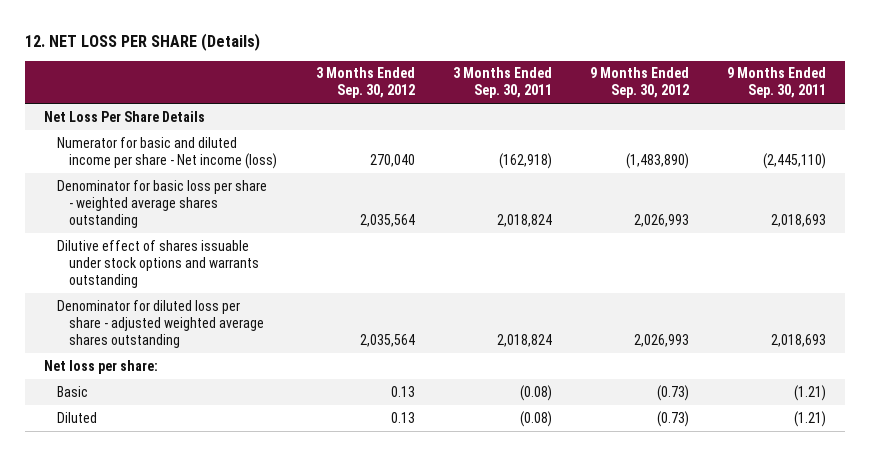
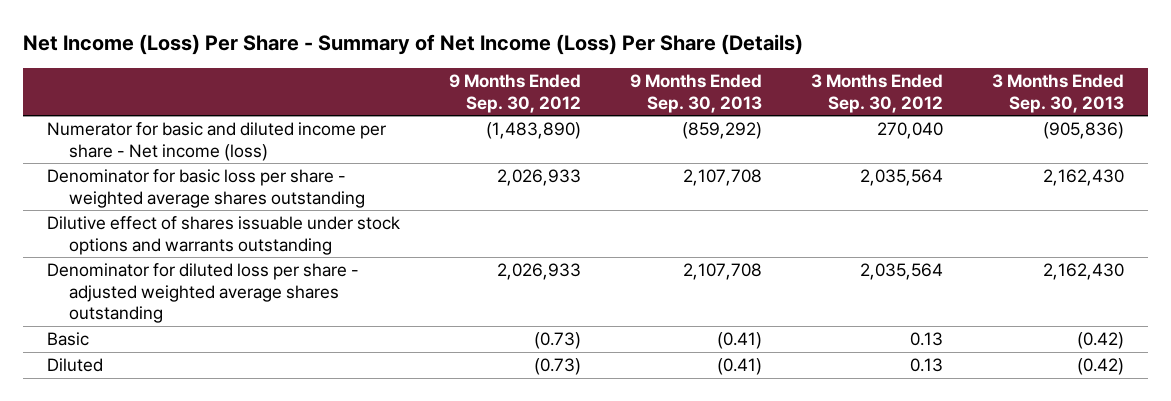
[24,32,260,51] 12. NET LOSS PER SHARE (Details) -> [22,34,803,56] Net Income (Loss) Per Share - Summary of Net Income (Loss) Per Share (Details)
[452,67,552,99] 3 Months Ended Sep. 30, 2011 -> none
[726,67,826,99] 9 Months Ended Sep. 30, 2011 -> none
none -> [630,74,763,113] 9 Months Ended Sep. 30, 2013
none -> [991,74,1124,113] 3 Months Ended Sep. 30, 2013
[43,110,205,122] Net Loss Per Share Details -> none
[633,213,689,227] 2,026,993 -> [497,169,582,187] 2,026,933
[43,359,158,374] Net loss per share: -> none
[633,333,689,347] 2,026,993 -> [497,263,582,281] 2,026,933

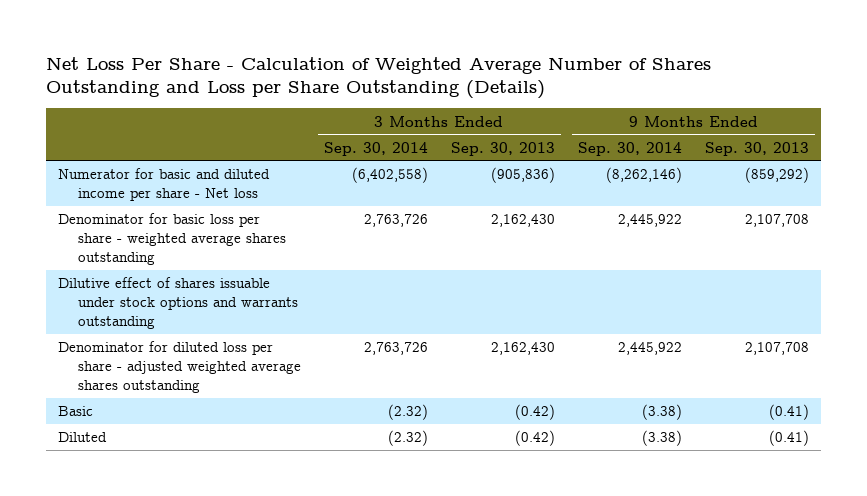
[22,34,803,56] Net Income (Loss) Per Share - Summary of Net Income (Loss) Per Share (Details) -> [46,56,712,100] Net Loss Per Share - Calculation of Weighted Average Number of Shares Outstanding and Loss per Share Outstanding (Details)
[449,74,582,113] 9 Months Ended Sep. 30, 2012 -> none
[810,74,943,113] 3 Months Ended Sep. 30, 2012 -> none
none -> [323,141,428,156] Sep. 30, 2014
none -> [578,141,683,156] Sep. 30, 2014
[47,122,387,161] Numerator for basic and diluted income per share - Net income (loss) -> [57,168,270,202] Numerator for basic and diluted income per share - Net loss

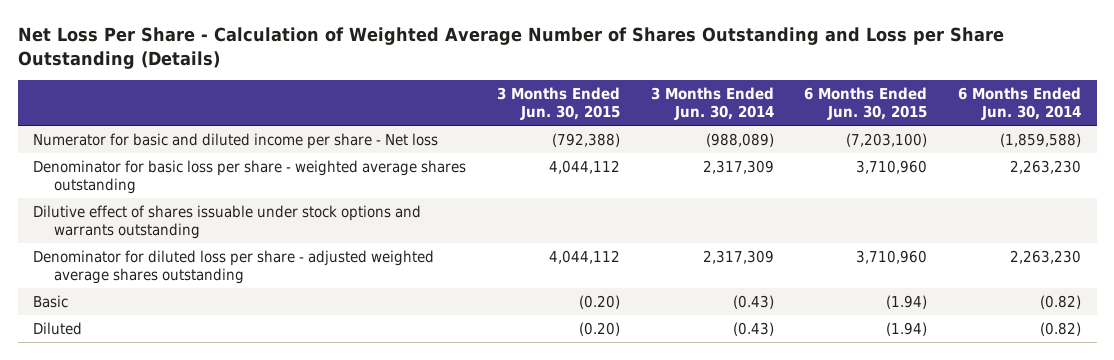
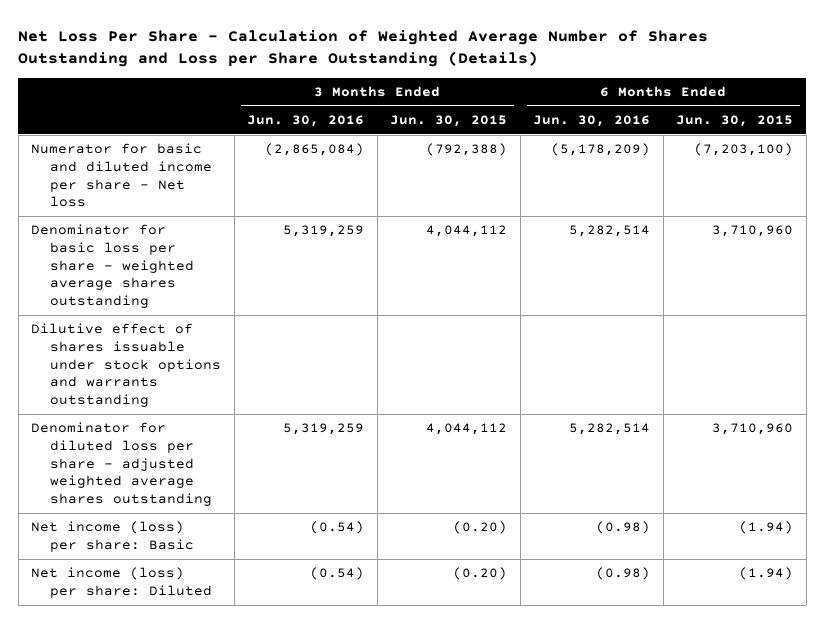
[650,87,774,120] 3 Months Ended Jun. 30, 2014 -> none
[958,87,1082,120] 6 Months Ended Jun. 30, 2014 -> none
none -> [247,115,365,128] Jun. 30, 2016
none -> [533,115,651,128] Jun. 30, 2016
[32,295,68,309] Basic -> [31,521,195,552] Net income (loss) per share: Basic
[32,322,82,336] Diluted -> [31,567,213,598] Net income (loss) per share: Diluted

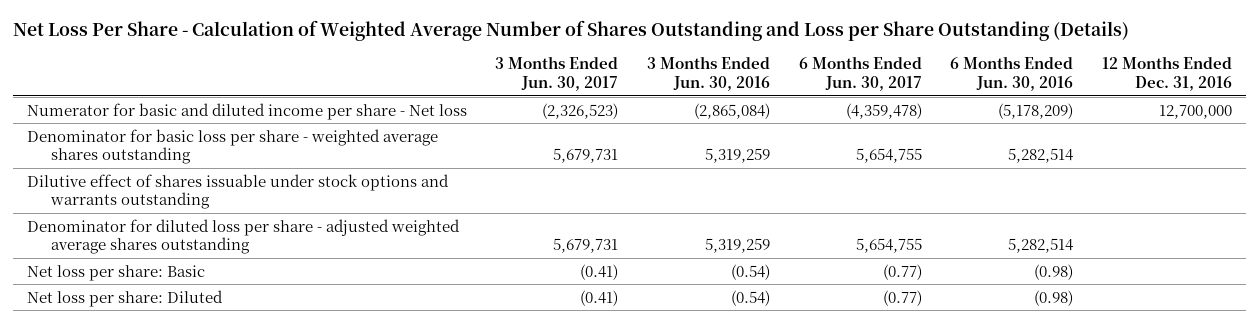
[390,115,508,128] Jun. 30, 2015 -> none
[676,115,794,128] Jun. 30, 2015 -> none
none -> [495,56,619,92] 3 Months Ended Jun. 30, 2017
none -> [798,56,922,92] 6 Months Ended Jun. 30, 2017
none -> [1101,56,1232,92] 12 Months Ended Dec. 31, 2016
[31,521,195,552] Net income (loss) per share: Basic -> [26,264,205,281] Net loss per share: Basic
[31,567,213,598] Net income (loss) per share: Diluted -> [26,289,223,307] Net loss per share: Diluted

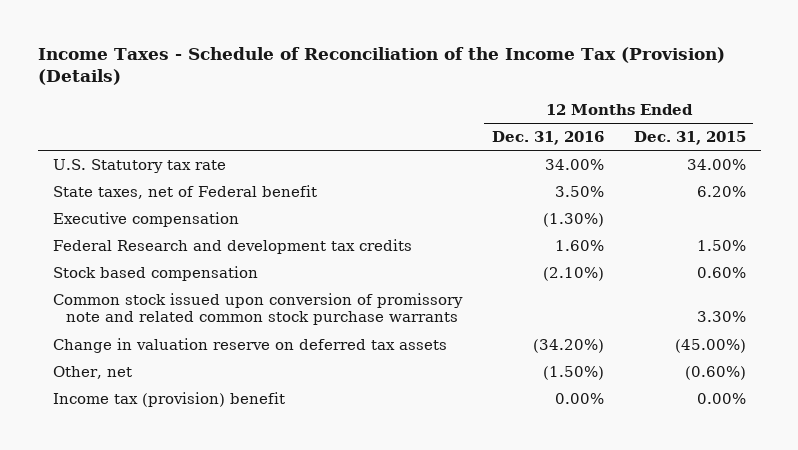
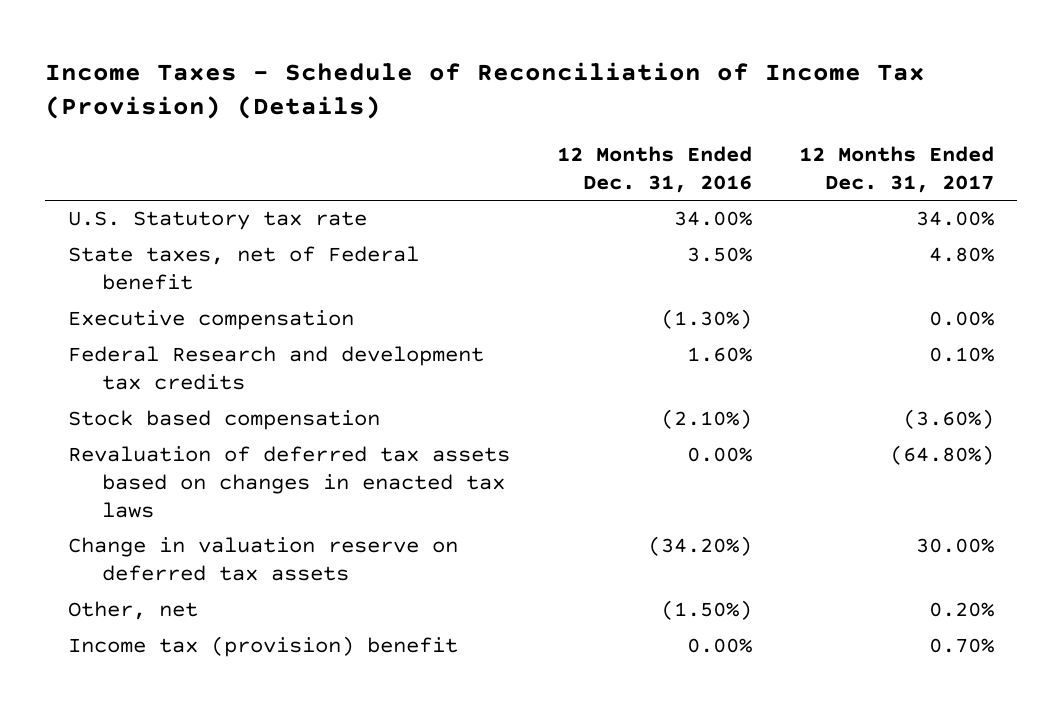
[37,46,725,85] Income Taxes - Schedule of Reconciliation of the Income Tax (Provision) (Details) -> [44,61,925,120] Income Taxes - Schedule of Reconciliation of Income Tax (Provision) (Details)
[633,131,746,146] Dec. 31, 2015 -> none
none -> [798,146,994,194] 12 Months Ended Dec. 31, 2017
[52,292,463,326] Common stock issued upon conversion of promissory note and related common stock purchase warrants -> none
none -> [68,446,511,519] Revaluation of deferred tax assets based on changes in enacted tax laws

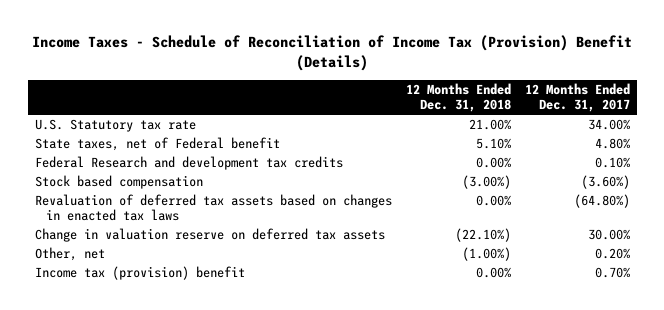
[44,61,925,120] Income Taxes - Schedule of Reconciliation of Income Tax (Provision) (Details) -> [32,35,633,72] Income Taxes - Schedule of Reconciliation of Income Tax (Provision) Benefit (Details)
[556,146,752,194] 12 Months Ended Dec. 31, 2016 -> none
none -> [405,82,511,113] 12 Months Ended Dec. 31, 2018
[68,310,355,331] Executive compensation -> none

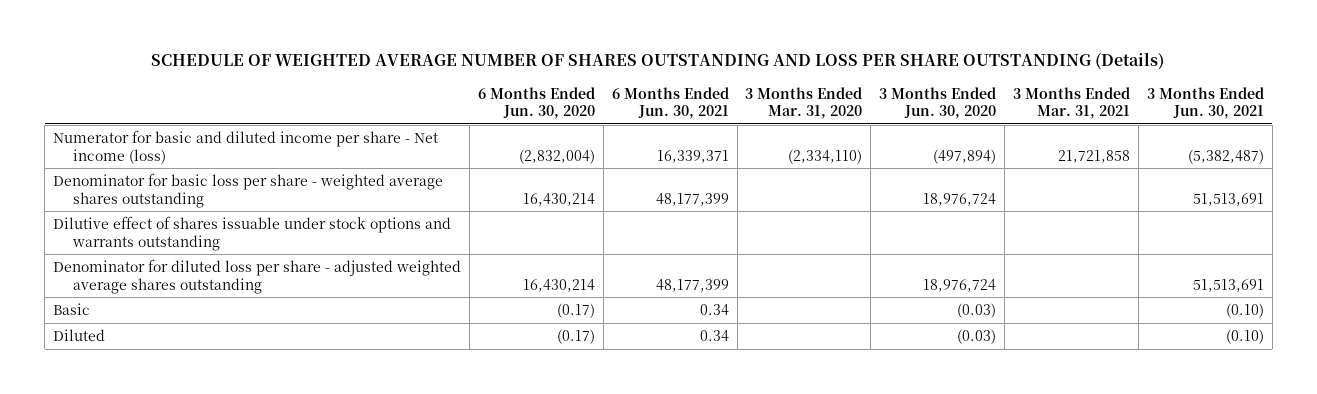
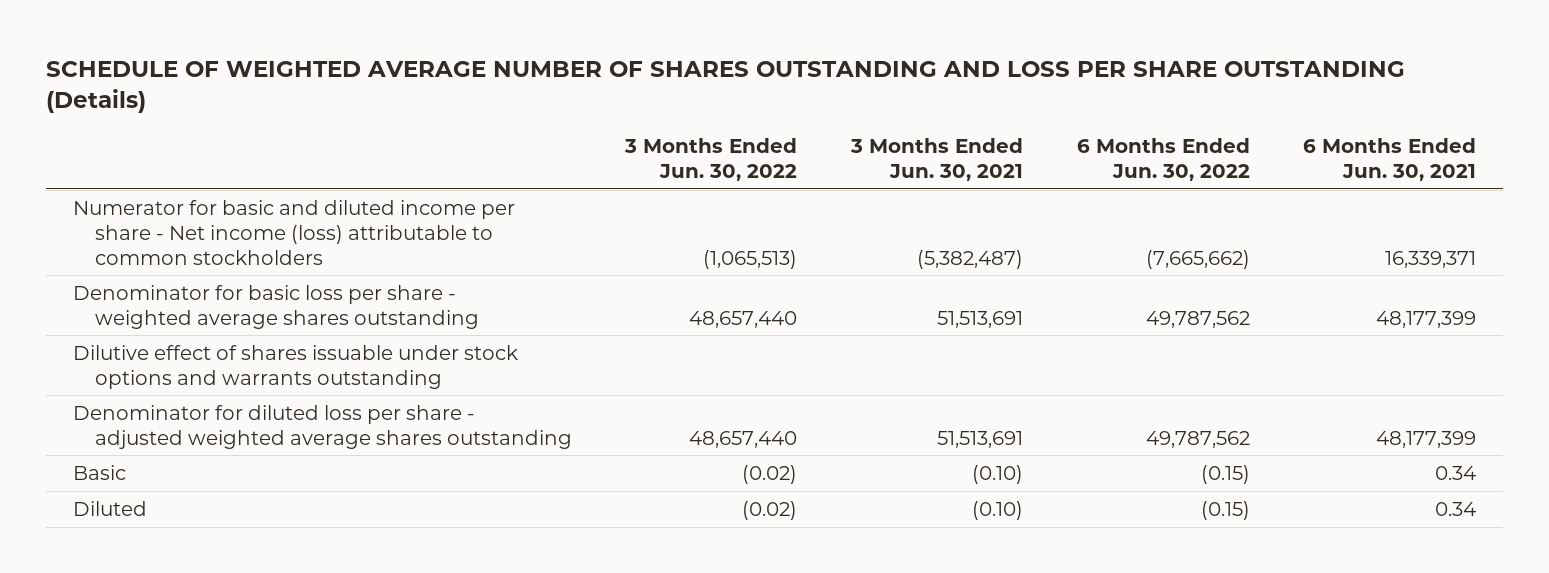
[477,86,595,120] 6 Months Ended Jun. 30, 2020 -> none
[745,86,863,120] 3 Months Ended Mar. 31, 2020 -> none
[879,86,997,120] 3 Months Ended Jun. 30, 2020 -> none
[1013,86,1131,120] 3 Months Ended Mar. 31, 2021 -> none
none -> [624,138,798,182] 3 Months Ended Jun. 30, 2022
none -> [1076,138,1250,182] 6 Months Ended Jun. 30, 2022
[52,130,438,164] Numerator for basic and diluted income per share - Net income (loss) -> [72,199,515,265] Numerator for basic and diluted income per share - Net income (loss) attributable to common stockholders

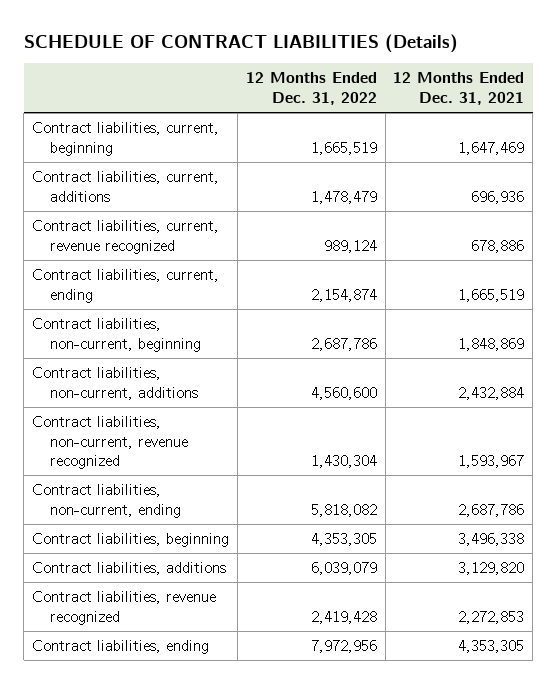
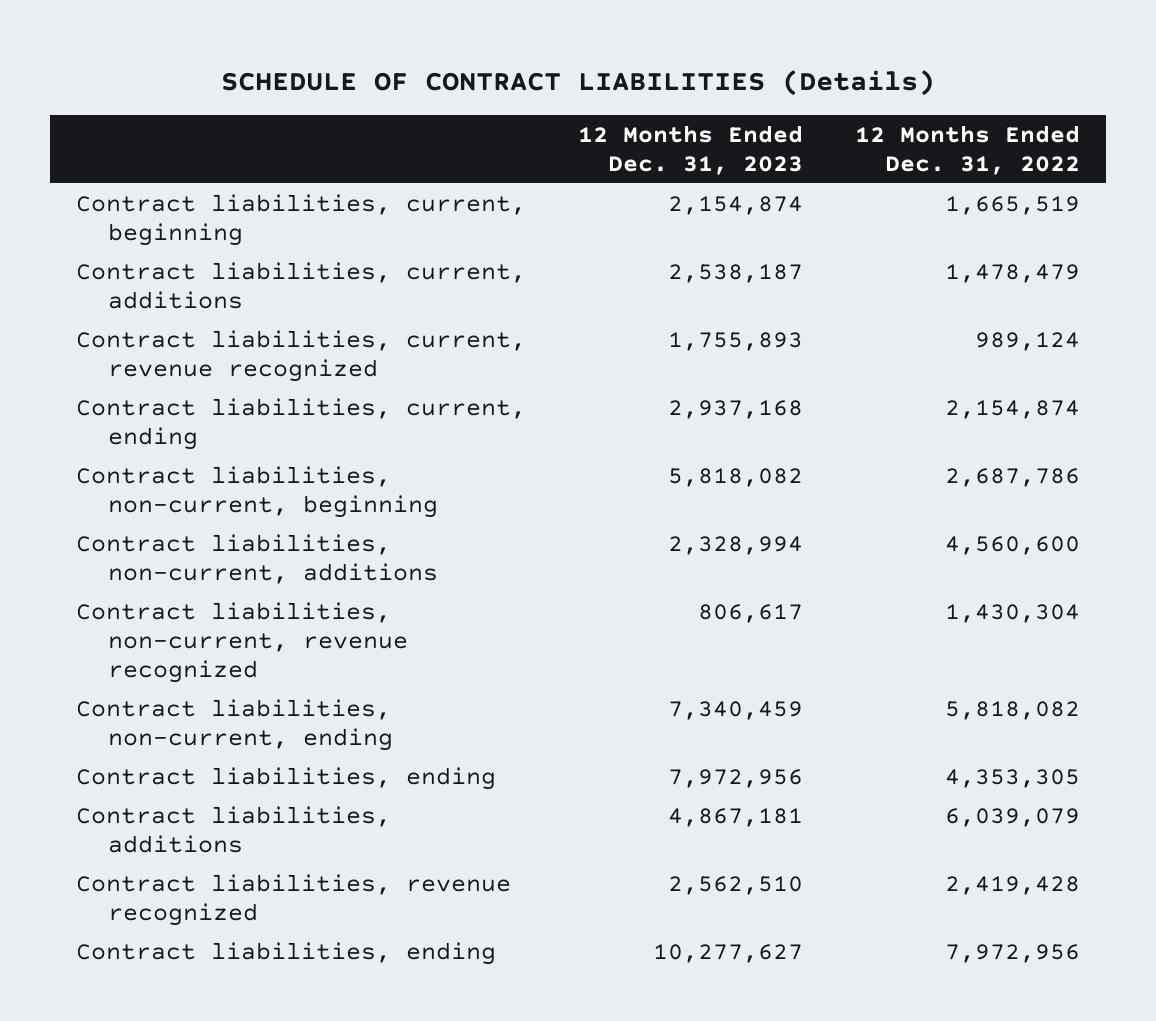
[393,72,525,105] 12 Months Ended Dec. 31, 2021 -> none
none -> [578,124,804,175] 12 Months Ended Dec. 31, 2023
[32,533,230,548] Contract liabilities, beginning -> [76,766,497,790] Contract liabilities, ending

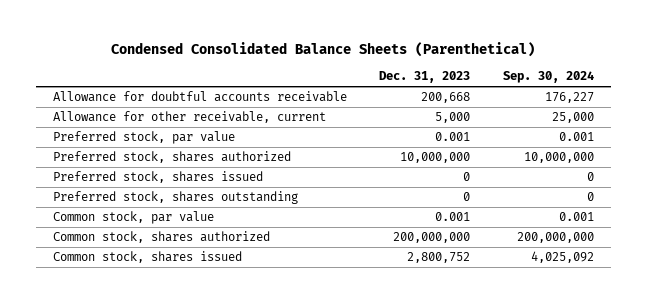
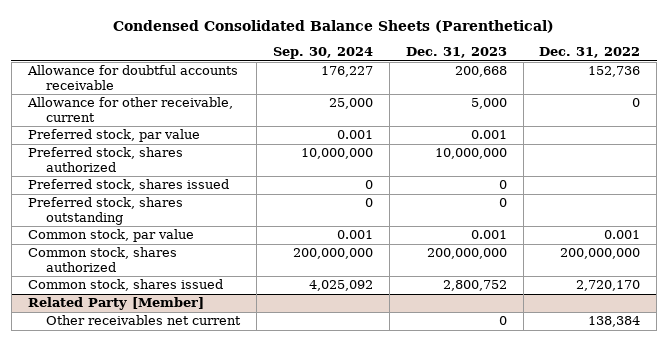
none -> [539,47,641,59] Dec. 31, 2022
none -> [27,297,204,311] Related Party [Member]
none -> [45,315,241,326] Other receivables net current

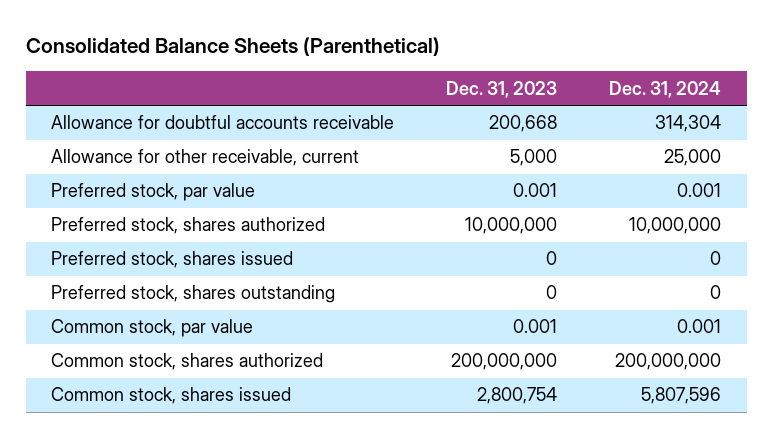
[113,19,555,33] Condensed Consolidated Balance Sheets (Parenthetical) -> [25,37,440,57] Consolidated Balance Sheets (Parenthetical)
[272,47,373,60] Sep. 30, 2024 -> none
[539,47,641,59] Dec. 31, 2022 -> none
none -> [608,80,721,98] Dec. 31, 2024
[27,297,204,311] Related Party [Member] -> none
[45,315,241,326] Other receivables net current -> none
[442,280,507,292] 2,800,752 -> [477,387,558,405] 2,800,754

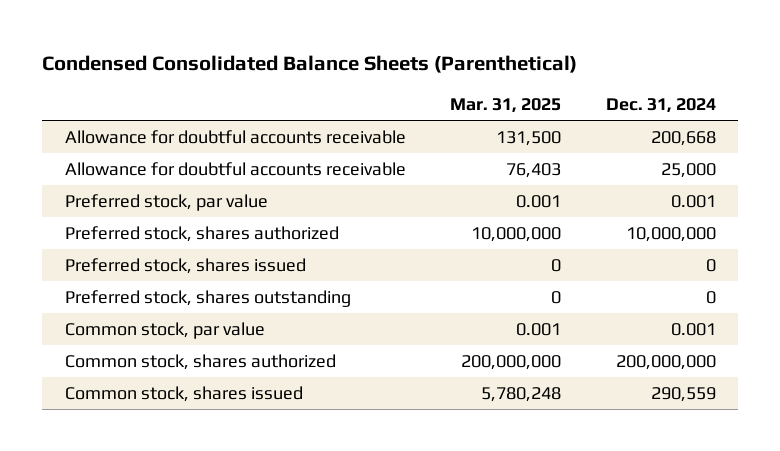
[25,37,440,57] Consolidated Balance Sheets (Parenthetical) -> [42,54,578,73] Condensed Consolidated Balance Sheets (Parenthetical)
[446,80,558,98] Dec. 31, 2023 -> none
none -> [450,97,562,113] Mar. 31, 2025
[51,149,360,167] Allowance for other receivable, current -> none
[654,115,721,133] 314,304 -> [650,131,716,147] 200,668
none -> [64,162,406,177] Allowance for doubtful accounts receivable
[640,387,721,405] 5,807,596 -> [650,387,716,403] 290,559

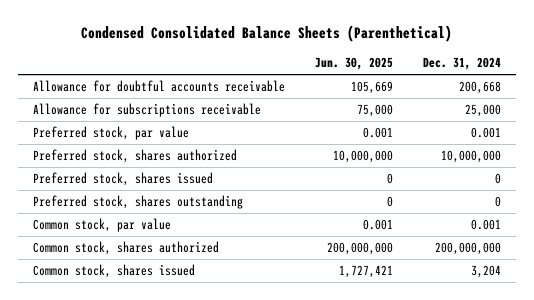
[450,97,562,113] Mar. 31, 2025 -> none
none -> [315,57,394,71] Jun. 30, 2025
[64,162,406,177] Allowance for doubtful accounts receivable -> [32,102,261,117] Allowance for subscriptions receivable
[650,387,716,403] 290,559 -> [471,264,502,278] 3,204

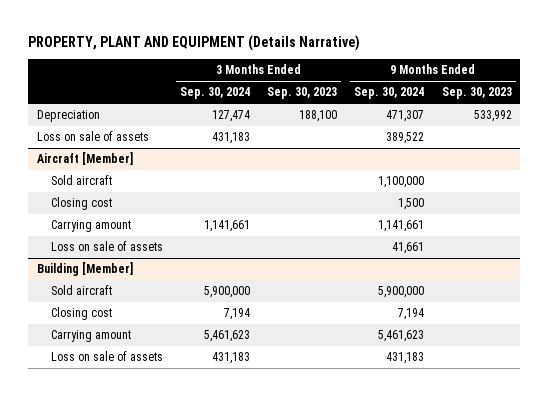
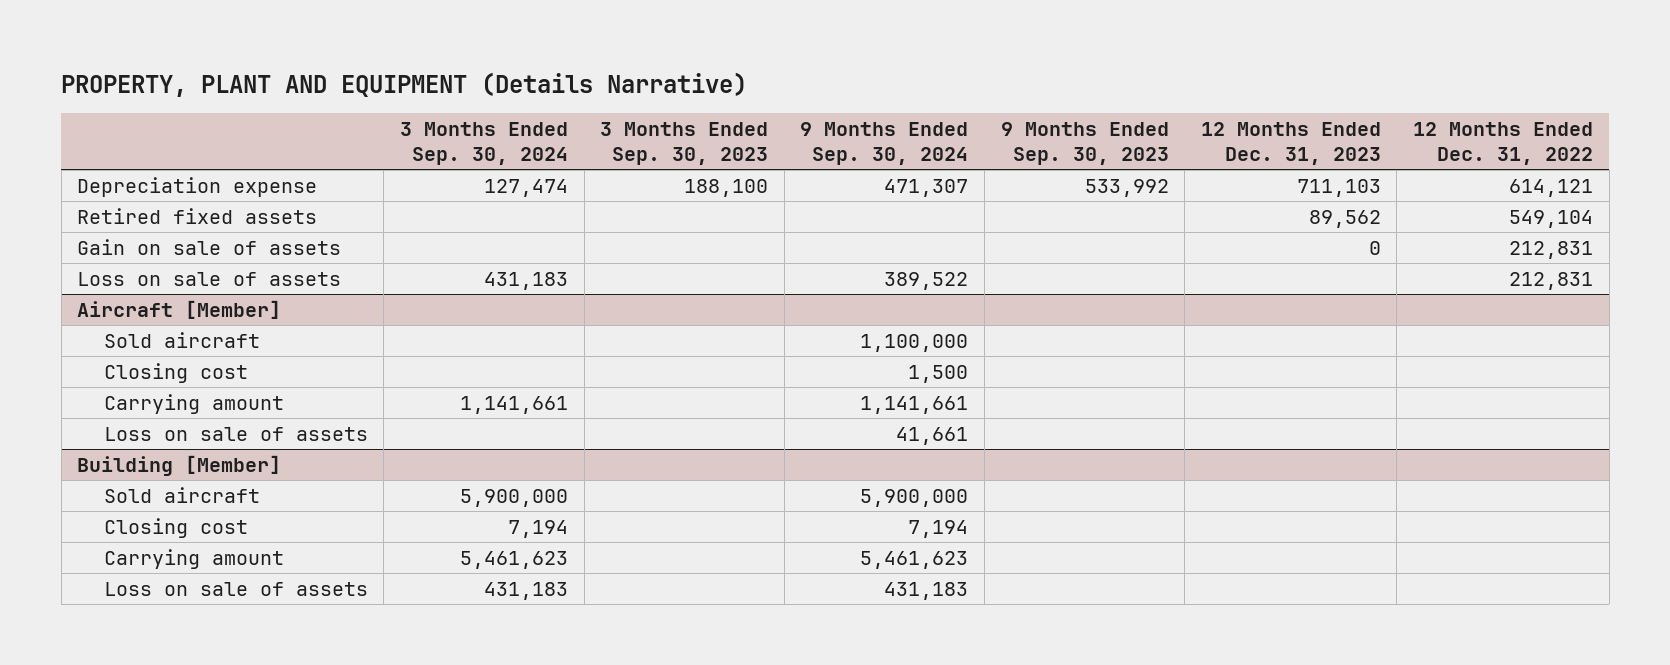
none -> [1200,121,1381,166] 12 Months Ended Dec. 31, 2023
none -> [1413,121,1594,166] 12 Months Ended Dec. 31, 2022
[36,110,100,123] Depreciation -> [77,176,318,197] Depreciation expense
none -> [77,207,318,224] Retired fixed assets
none -> [77,238,342,255] Gain on sale of assets

